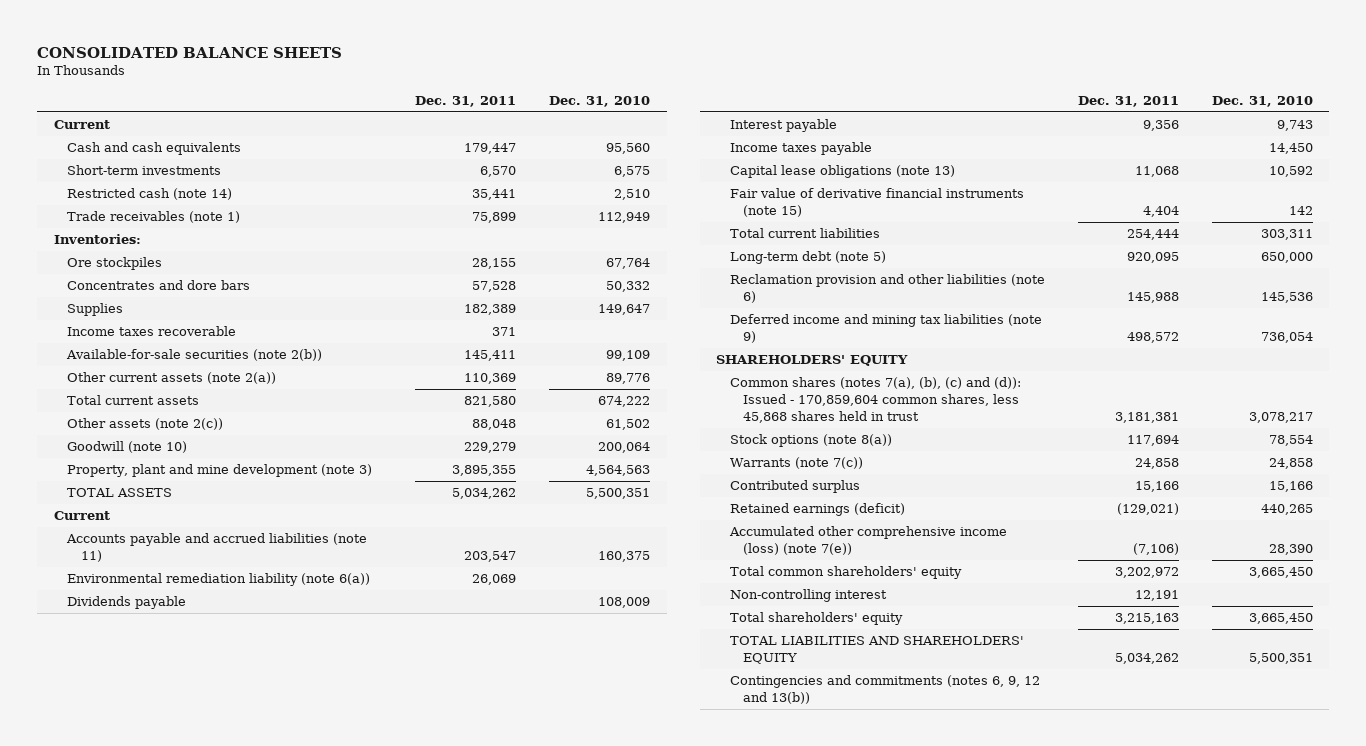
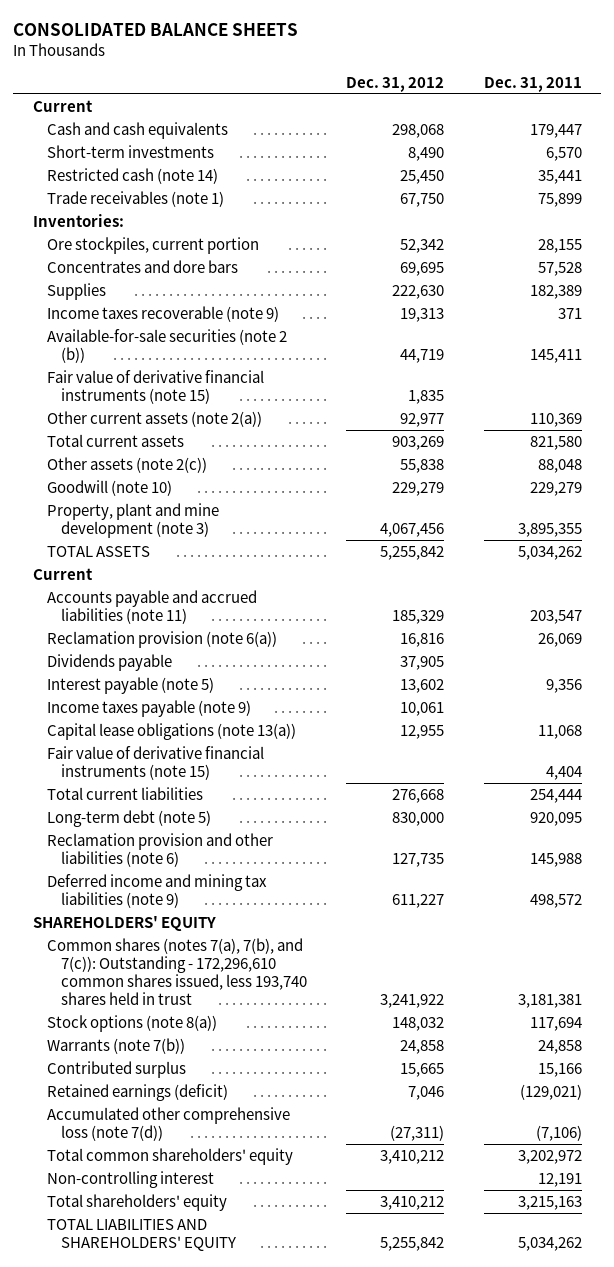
[549,95,651,107] Dec. 31, 2010 -> none
none -> [346,76,445,92] Dec. 31, 2012
[67,257,163,271] Ore stockpiles -> [46,236,259,254] Ore stockpiles, current portion
[67,326,237,337] Income taxes recoverable -> [46,305,279,322] Income taxes recoverable (note 9)
[66,349,323,362] Available-for-sale securities (note 2(b)) -> [46,328,287,363] Available-for-sale securities (note 2 (b))
none -> [46,369,264,404] Fair value of derivative financial instruments (note 15)
[67,573,371,587] Environmental remediation liability (note 6(a)) -> [46,630,277,648] Reclamation provision (note 6(a))
[729,119,837,133] Interest payable -> [46,676,214,694] Interest payable (note 5)
[729,142,872,156] Income taxes payable -> [46,699,251,717] Income taxes payable (note 9)
[729,165,955,179] Capital lease obligations (note 13) -> [46,722,296,740] Capital lease obligations (note 13(a))
[729,377,1021,424] Common shares (notes 7(a), (b), (c) and (d)): Issued - 170,859,604 common shares, less 45,868 shares held in trust -> [46,937,307,1006] Common shares (notes 7(a), 7(b), and 7(c)): Outstanding - 172,296,610 common shares issued, less 193,740 shares held in trust
[729,457,863,470] Warrants (note 7(c)) -> [46,1037,185,1054] Warrants (note 7(b))
[728,526,1007,556] Accumulated other comprehensive income (loss) (note 7(e)) -> [46,1106,290,1141] Accumulated other comprehensive loss (note 7(d))
[729,675,1040,705] Contingencies and commitments (notes 6, 9, 12 and 13(b)) -> none

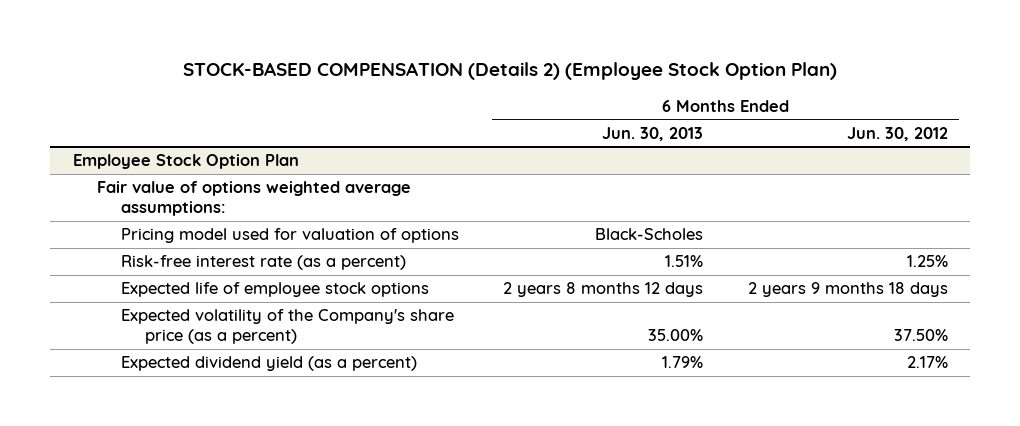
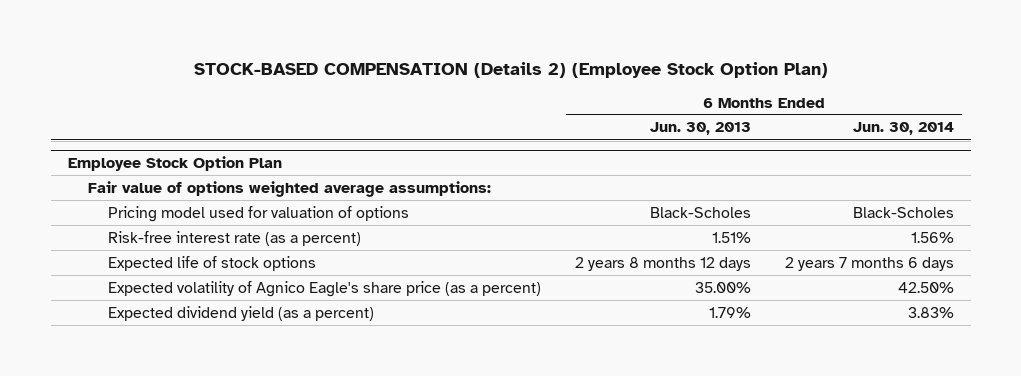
[846,126,948,141] Jun. 30, 2012 -> none
none -> [852,122,954,136] Jun. 30, 2014
[121,282,430,298] Expected life of employee stock options -> [108,255,317,271] Expected life of stock options
[121,309,455,344] Expected volatility of the Company's share price (as a percent) -> [108,280,542,297] Expected volatility of Agnico Eagle's share price (as a percent)

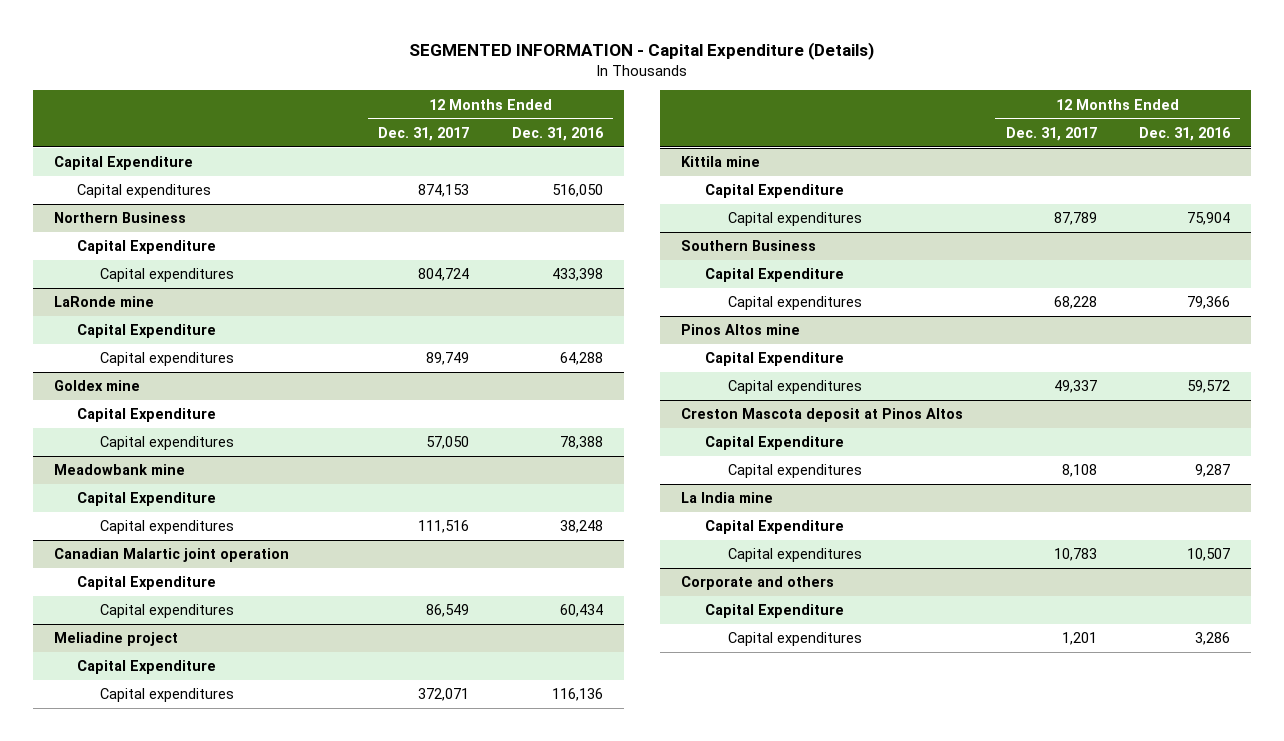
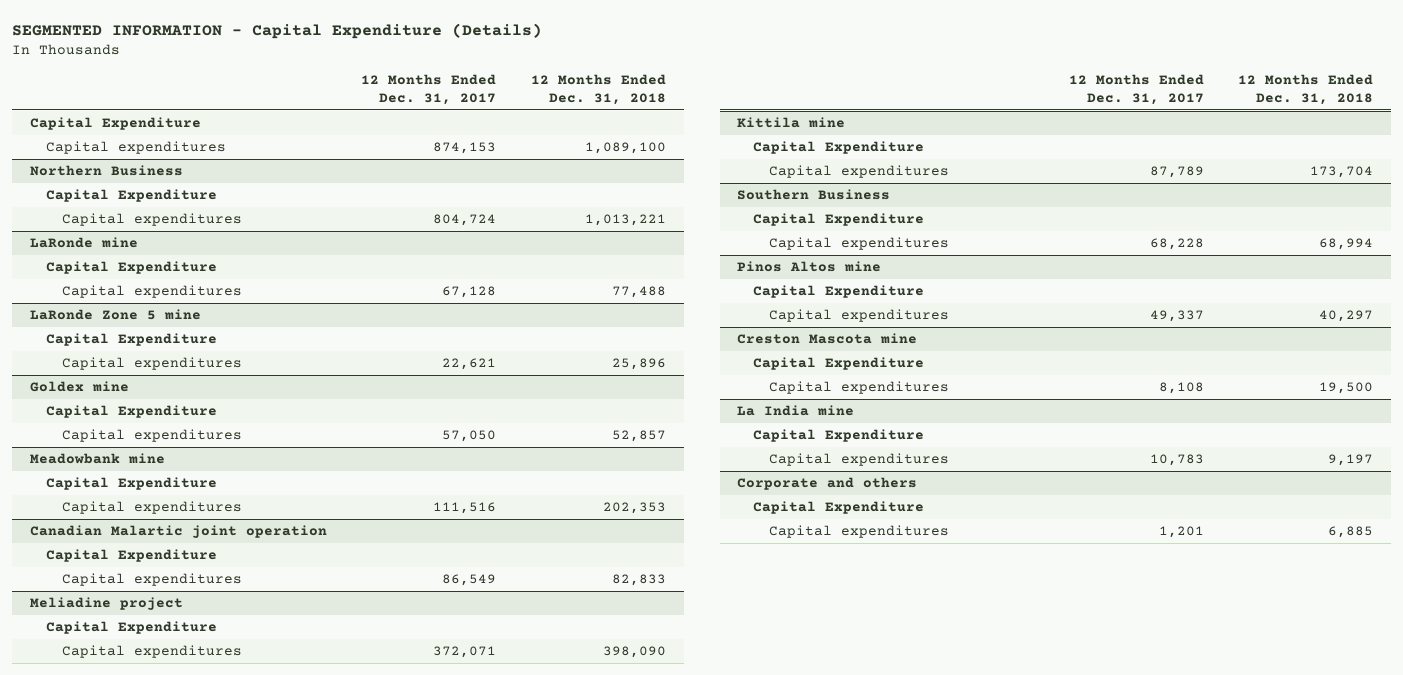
[511,126,604,141] Dec. 31, 2016 -> none
none -> [531,74,667,105] 12 Months Ended Dec. 31, 2018
[426,352,470,366] 89,749 -> [442,286,497,299] 67,128
none -> [29,309,201,321] LaRonde Zone 5 mine
none -> [45,333,217,347] Capital Expenditure
none -> [61,357,242,371] Capital expenditures
[681,408,964,423] Creston Mascota deposit at Pinos Altos -> none
none -> [736,333,917,345] Creston Mascota mine

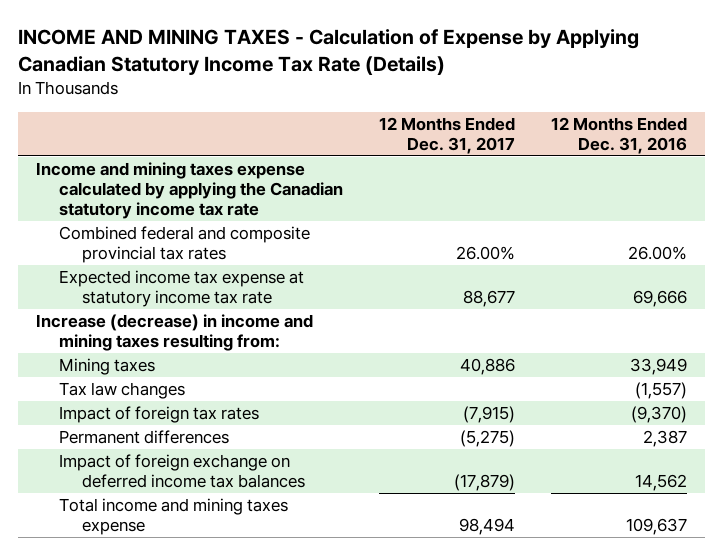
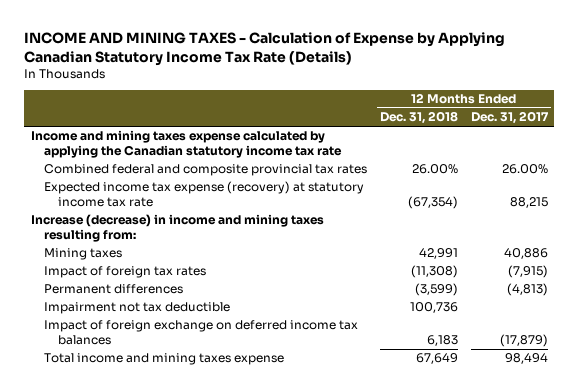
[550,116,687,154] 12 Months Ended Dec. 31, 2016 -> none
none -> [380,111,459,125] Dec. 31, 2018
[58,270,304,308] Expected income tax expense at statutory income tax rate -> [44,181,365,208] Expected income tax expense (recovery) at statutory income tax rate
[462,290,515,308] 88,677 -> [509,197,548,209] 88,215
[58,382,185,400] Tax law changes -> none
[459,430,515,448] (5,275) -> [506,283,548,297] (4,813)
none -> [44,302,231,315] Impairment not tax deductible

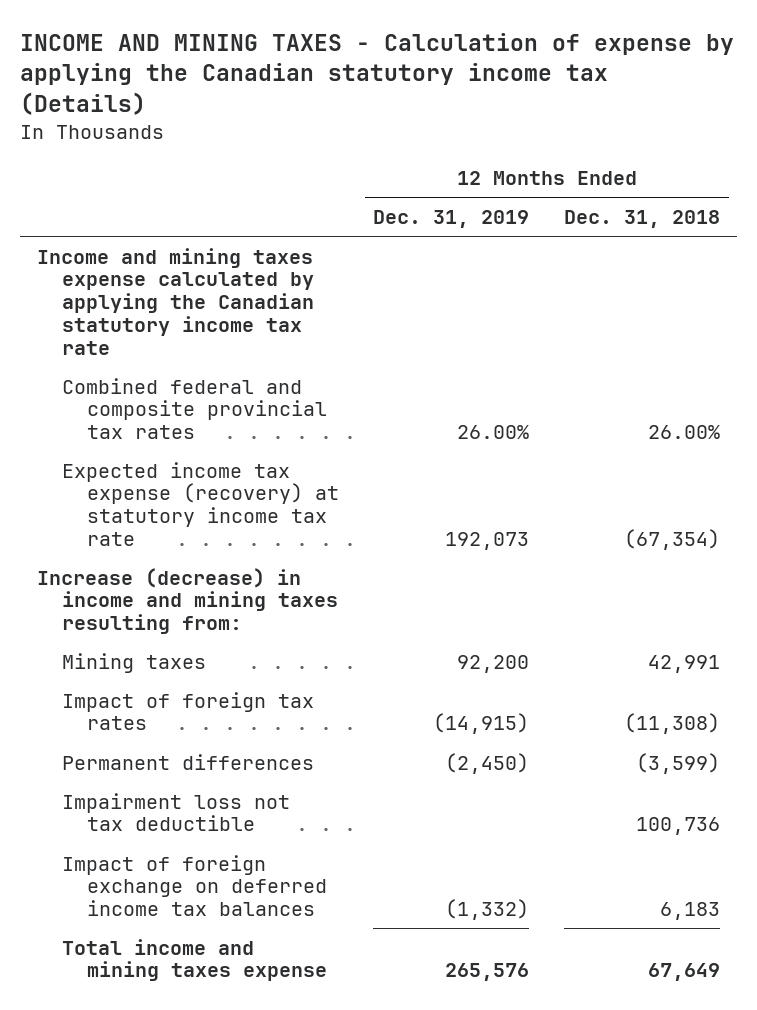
[24,31,506,66] INCOME AND MINING TAXES - Calculation of Expense by Applying Canadian Statutory Income Tax Rate (Details) -> [19,32,734,116] INCOME AND MINING TAXES - Calculation of expense by applying the Canadian statutory income tax (Details)
[470,111,549,125] Dec. 31, 2017 -> none
none -> [373,210,530,229] Dec. 31, 2019
[44,302,231,315] Impairment not tax deductible -> [61,792,290,832] Impairment loss not tax deductible

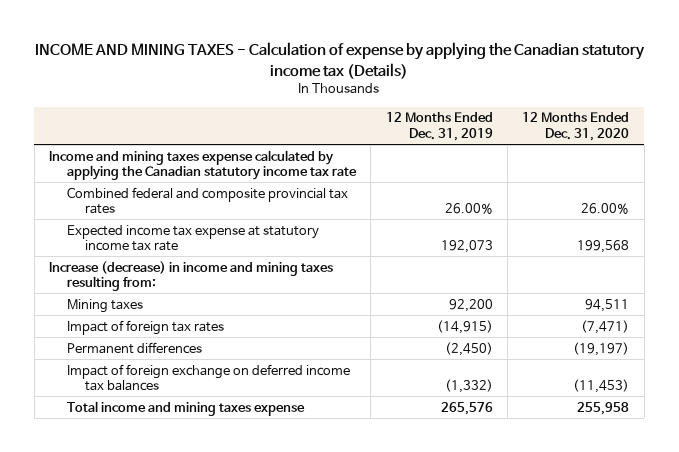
[563,210,720,229] Dec. 31, 2018 -> none
none -> [522,112,630,141] 12 Months Ended Dec. 31, 2020
[61,461,339,547] Expected income tax expense (recovery) at statutory income tax rate -> [67,224,320,252] Expected income tax expense at statutory income tax rate
[61,792,290,832] Impairment loss not tax deductible -> none

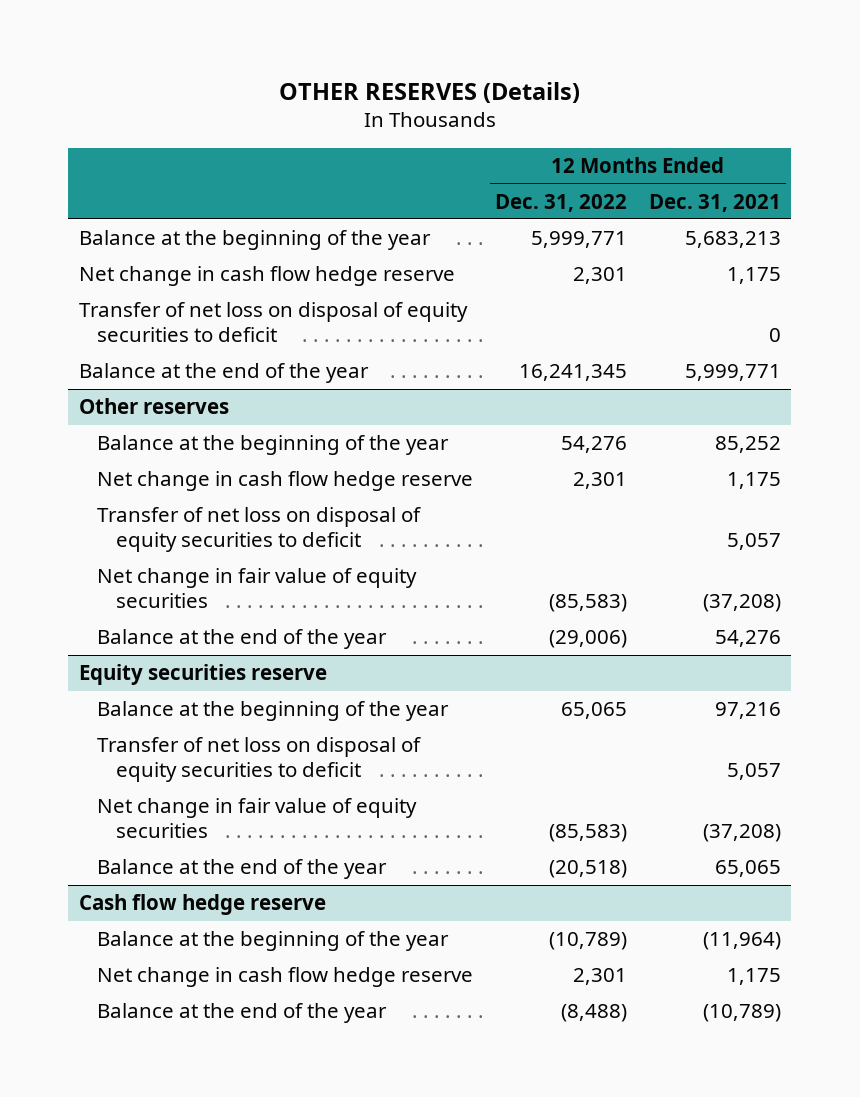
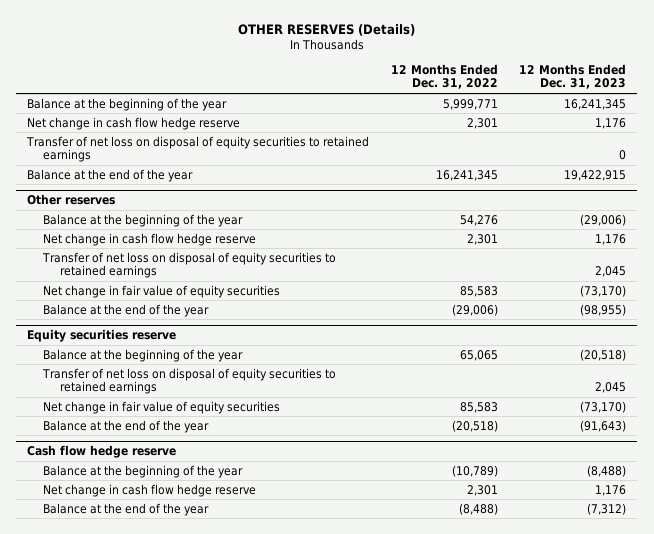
[648,193,781,212] Dec. 31, 2021 -> none
none -> [519,64,627,90] 12 Months Ended Dec. 31, 2023
[78,302,468,343] Transfer of net loss on disposal of equity securities to deficit -> [26,135,370,163] Transfer of net loss on disposal of equity securities to retained earnings
[97,507,422,553] Transfer of net loss on disposal of equity securities to deficit -> [42,251,337,279] Transfer of net loss on disposal of equity securities to retained earnings
[549,594,628,613] (85,583) -> [459,285,498,297] 85,583
[97,737,422,783] Transfer of net loss on disposal of equity securities to deficit -> [42,367,337,395] Transfer of net loss on disposal of equity securities to retained earnings
[549,824,628,843] (85,583) -> [459,401,498,413] 85,583

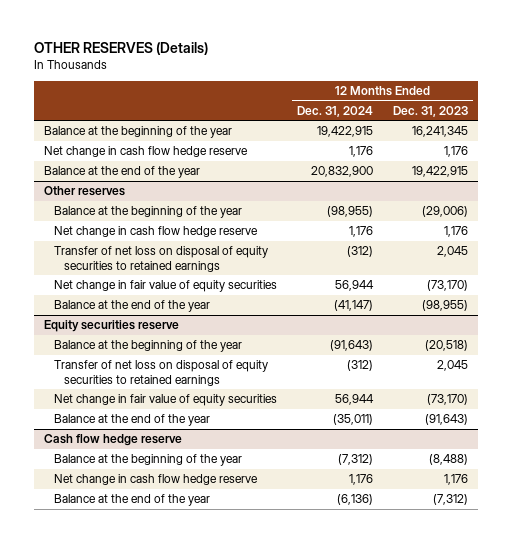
[390,64,498,90] 12 Months Ended Dec. 31, 2022 -> none
none -> [297,105,374,117] Dec. 31, 2024
[26,135,370,163] Transfer of net loss on disposal of equity securities to retained earnings -> none

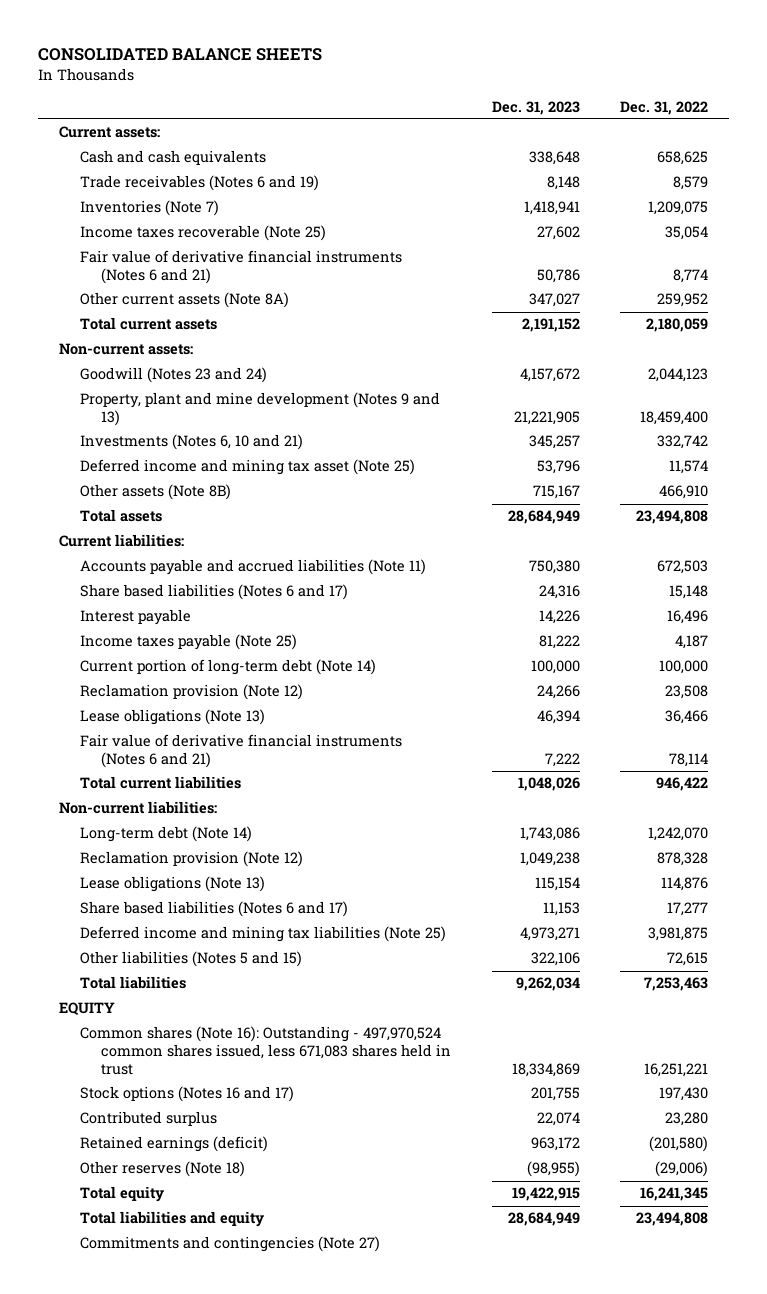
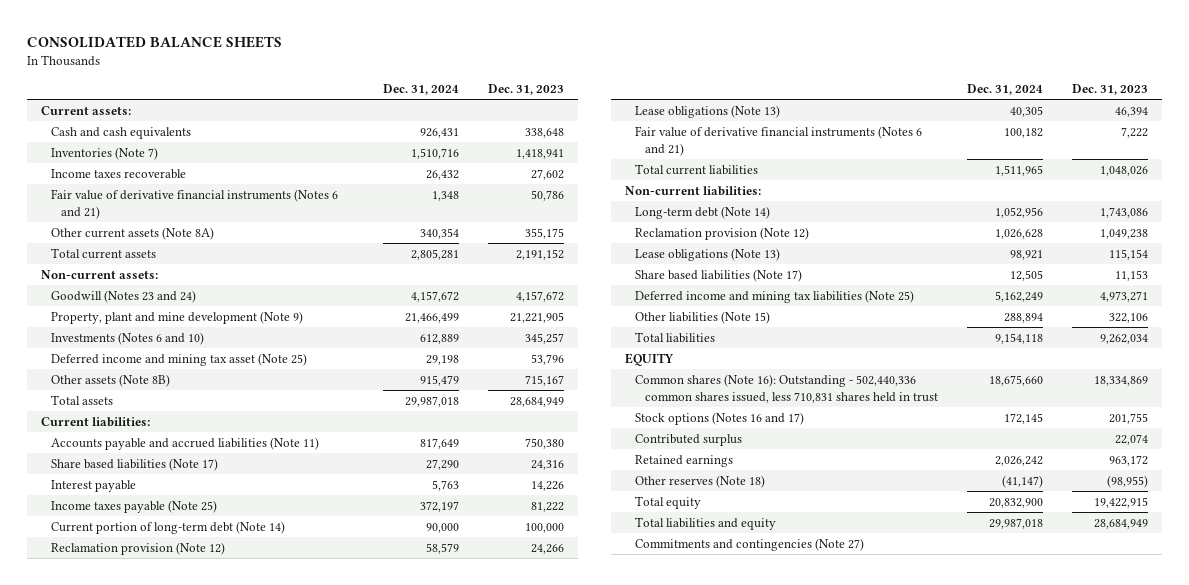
[620,100,709,115] Dec. 31, 2022 -> none
none -> [382,84,459,96] Dec. 31, 2024
[79,175,319,192] Trade receivables (Notes 6 and 19) -> none
[79,225,326,242] Income taxes recoverable (Note 25) -> [51,168,187,179] Income taxes recoverable
[528,293,580,308] 347,027 -> [524,227,564,239] 355,175
[79,392,440,427] Property, plant and mine development (Notes 9 and 13) -> [51,310,304,324] Property, plant and mine development (Note 9)
[79,434,303,451] Investments (Notes 6, 10 and 21) -> [51,331,205,345] Investments (Notes 6 and 10)
[79,584,348,601] Share based liabilities (Notes 6 and 17) -> [51,457,219,471] Share based liabilities (Note 17)
[79,901,348,918] Share based liabilities (Notes 6 and 17) -> [635,268,803,282] Share based liabilities (Note 17)
[79,951,302,968] Other liabilities (Notes 5 and 15) -> [635,310,771,324] Other liabilities (Note 15)
[79,1026,451,1076] Common shares (Note 16): Outstanding - 497,970,524 common shares issued, less 671,083 shares held in trust -> [635,373,939,403] Common shares (Note 16): Outstanding - 502,440,336 common shares issued, less 710,831 shares held in trust
[79,1136,268,1153] Retained earnings (deficit) -> [635,454,734,467] Retained earnings

